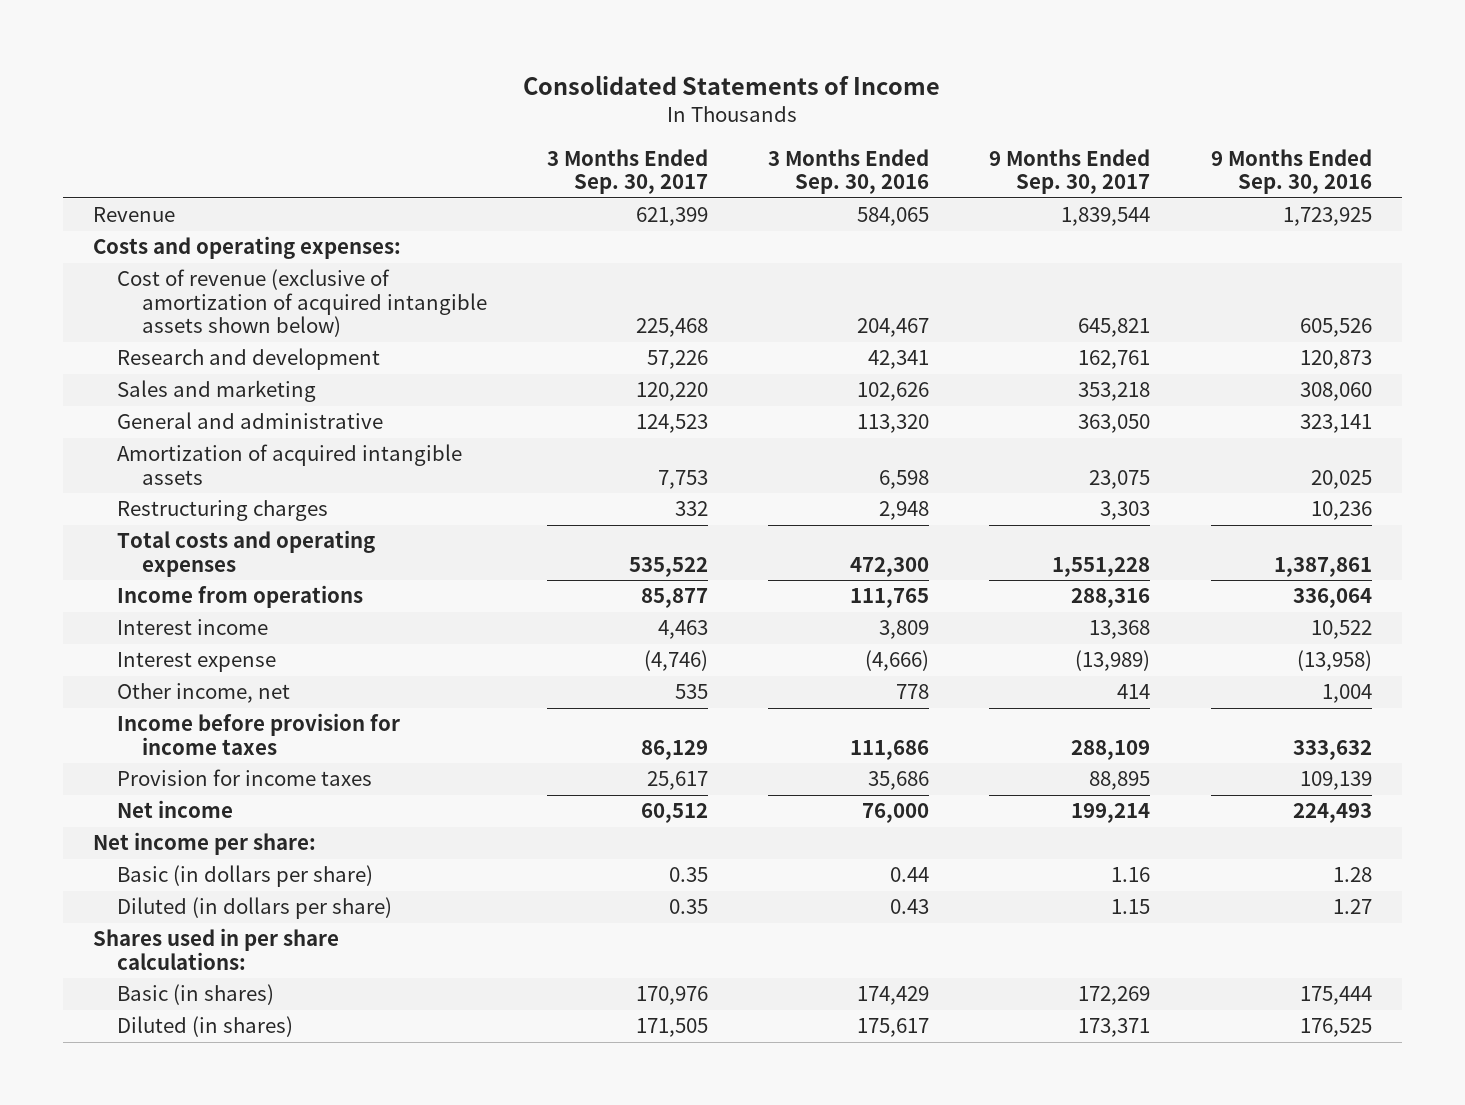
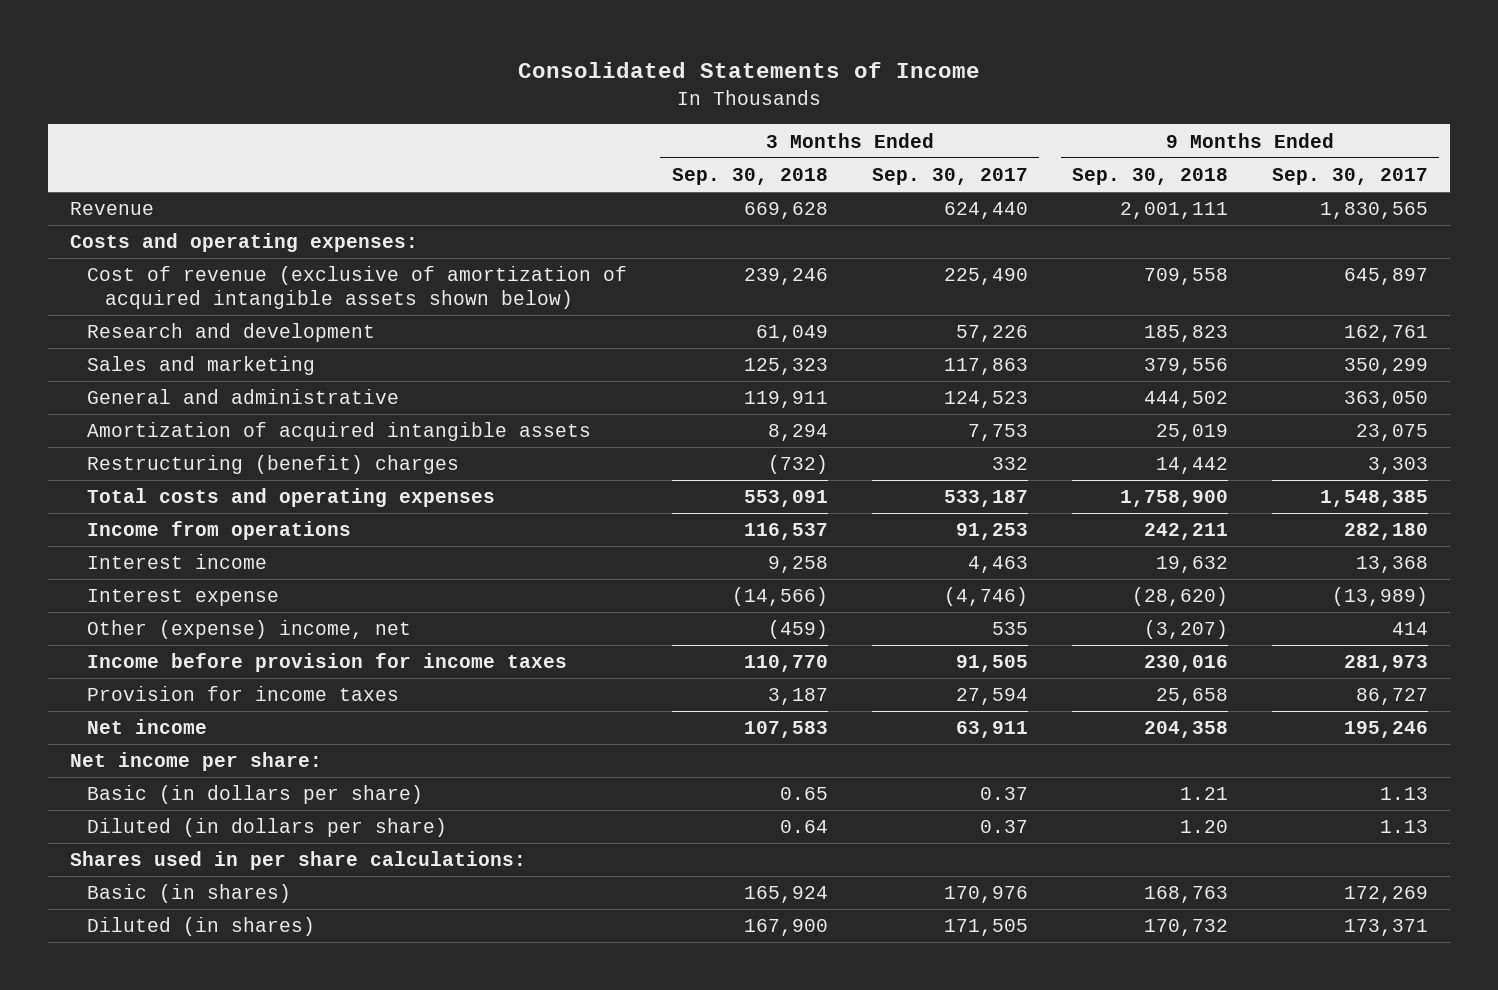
[768,148,930,195] 3 Months Ended Sep. 30, 2016 -> none
[1210,148,1372,195] 9 Months Ended Sep. 30, 2016 -> none
none -> [671,167,828,185] Sep. 30, 2018
none -> [1071,167,1228,185] Sep. 30, 2018
[636,207,709,227] 621,399 -> [943,202,1028,220] 624,440
[1061,207,1151,227] 1,839,544 -> [1319,202,1428,220] 1,830,565
[636,318,709,338] 225,468 -> [943,268,1028,286] 225,490
[1078,318,1151,338] 645,821 -> [1343,268,1428,286] 645,897
[636,382,709,402] 120,220 -> [943,358,1028,376] 117,863
[1078,382,1151,402] 353,218 -> [1343,358,1428,376] 350,299
[117,500,329,522] Restructuring charges -> [87,455,460,475] Restructuring (benefit) charges
[629,556,709,577] 535,522 -> [943,490,1028,508] 533,187
[1052,556,1151,577] 1,551,228 -> [1319,490,1428,508] 1,548,385
[641,588,709,609] 85,877 -> [955,523,1028,541] 91,253
[1071,588,1151,609] 288,316 -> [1343,523,1428,541] 282,180
[117,683,291,704] Other income, net -> [87,620,412,640] Other (expense) income, net
[641,739,709,760] 86,129 -> [955,655,1028,673] 91,505
[1071,739,1151,760] 288,109 -> [1343,655,1428,673] 281,973
[647,771,709,791] 25,617 -> [955,688,1028,706] 27,594
[1089,771,1151,791] 88,895 -> [1355,688,1428,706] 86,727
[641,803,709,824] 60,512 -> [955,721,1028,739] 63,911
[1071,803,1151,824] 199,214 -> [1343,721,1428,739] 195,246
[669,867,709,883] 0.35 -> [979,787,1028,801] 0.37
[1111,867,1151,883] 1.16 -> [1379,787,1428,801] 1.13
[669,899,709,915] 0.35 -> [979,820,1028,834] 0.37
[1111,899,1151,915] 1.15 -> [1379,820,1428,834] 1.13

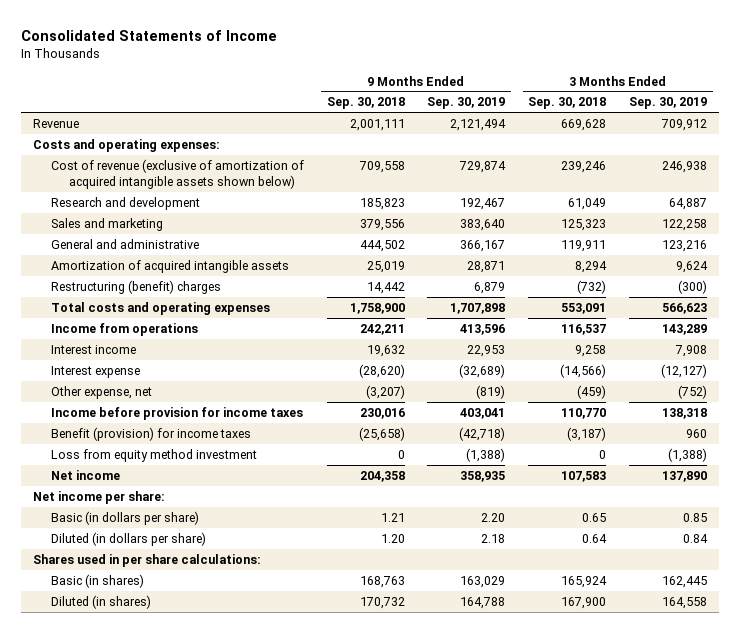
[871,167,1028,185] Sep. 30, 2017 -> none
[1271,167,1428,185] Sep. 30, 2017 -> none
none -> [427,97,506,110] Sep. 30, 2019
none -> [629,97,708,110] Sep. 30, 2019
[87,620,412,640] Other (expense) income, net -> [50,385,152,399] Other expense, net
[87,686,400,702] Provision for income taxes -> [50,426,251,441] Benefit (provision) for income taxes
[767,688,828,706] 3,187 -> [567,426,607,441] (3,187)
[1155,688,1228,706] 25,658 -> [358,426,405,441] (25,658)
none -> [50,448,257,462] Loss from equity method investment

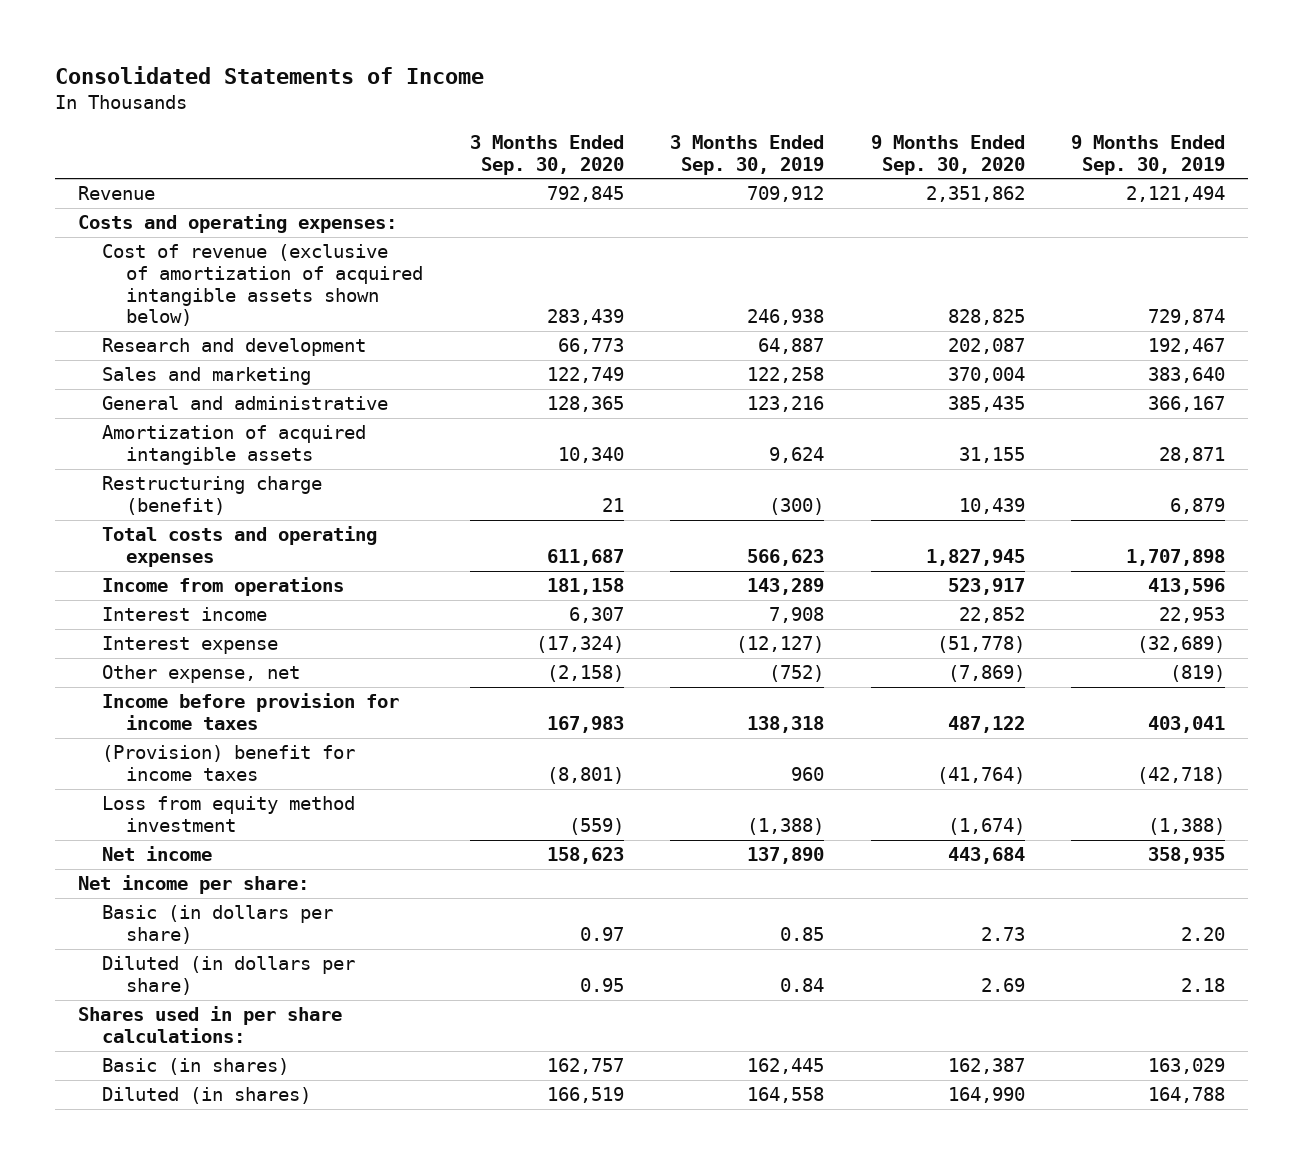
[326,97,405,110] Sep. 30, 2018 -> none
[528,97,607,110] Sep. 30, 2018 -> none
none -> [469,135,624,175] 3 Months Ended Sep. 30, 2020
none -> [870,135,1025,175] 9 Months Ended Sep. 30, 2020
[50,279,221,294] Restructuring (benefit) charges -> [101,476,322,515] Restructuring charge (benefit)
[50,426,251,441] Benefit (provision) for income taxes -> [101,745,355,781] (Provision) benefit for income taxes

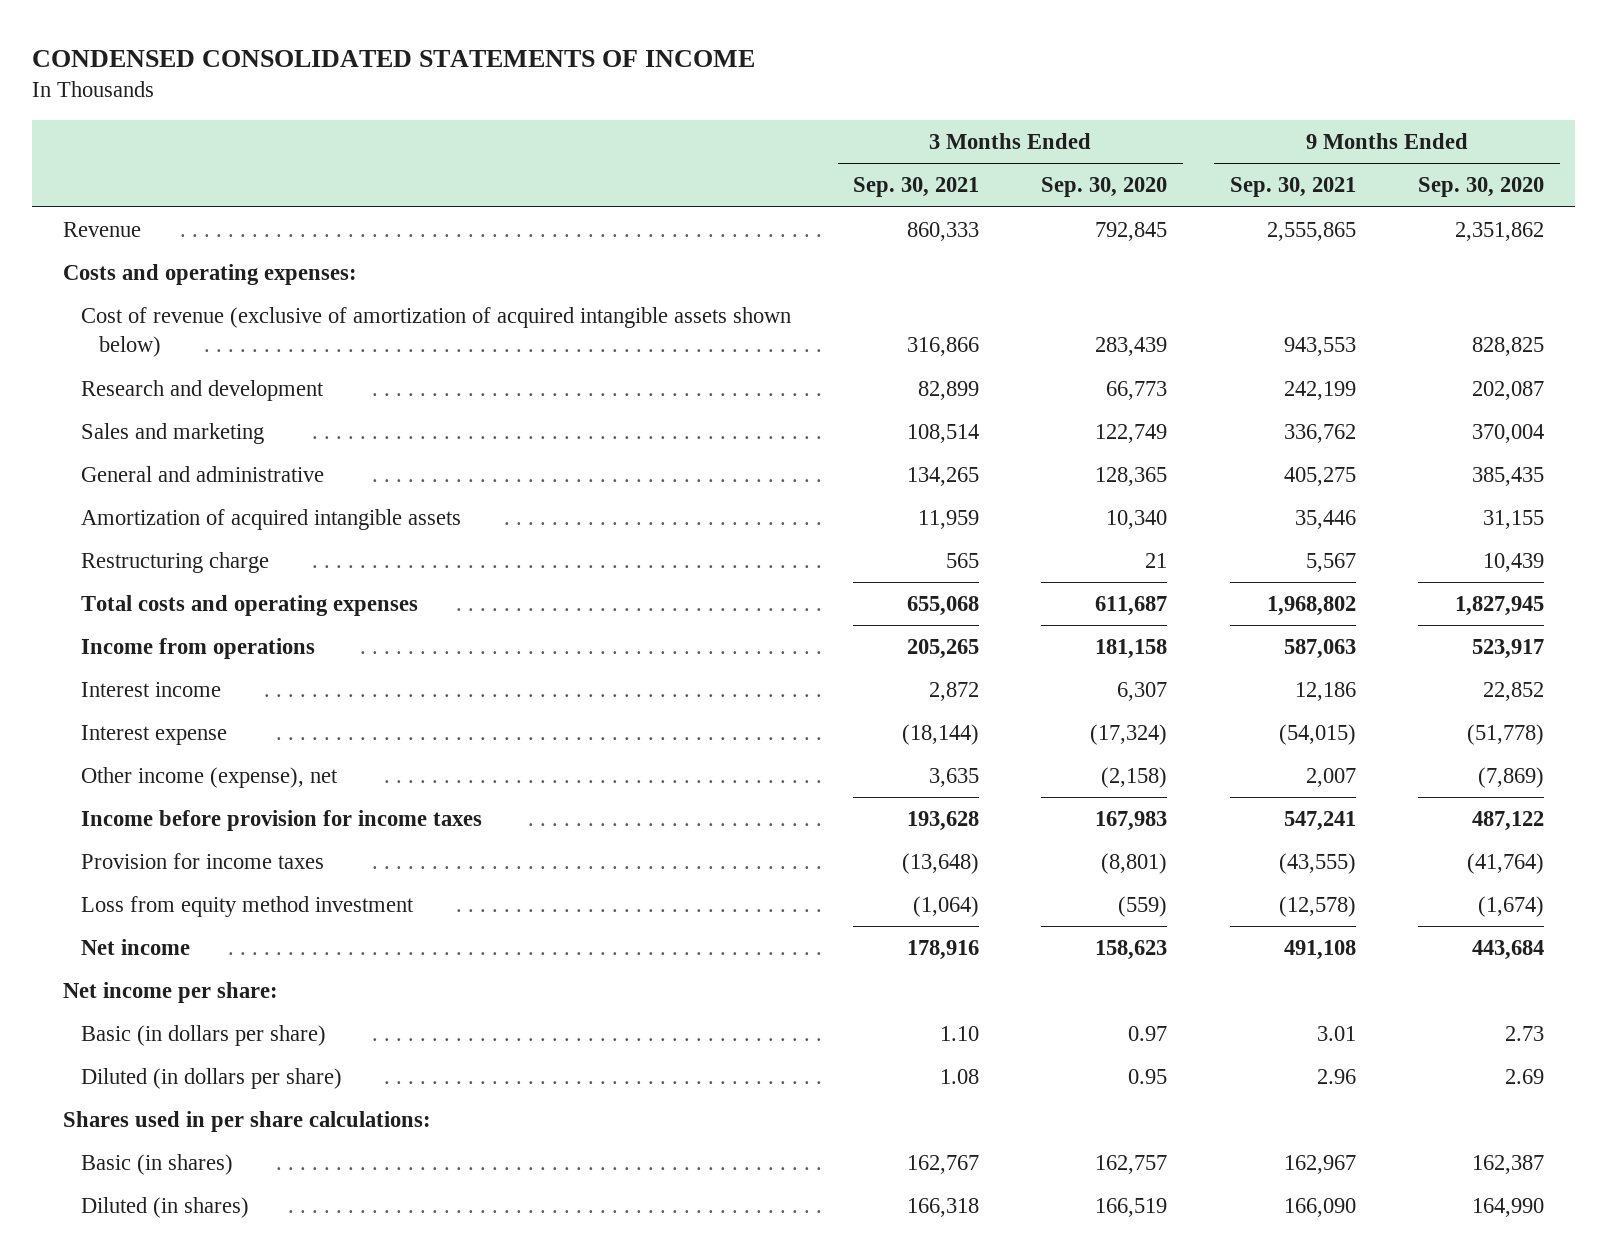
[54,65,484,84] Consolidated Statements of Income -> [31,49,755,67] CONDENSED CONSOLIDATED STATEMENTS OF INCOME
[670,135,825,175] 3 Months Ended Sep. 30, 2019 -> none
[1071,135,1226,175] 9 Months Ended Sep. 30, 2019 -> none
none -> [853,177,980,198] Sep. 30, 2021
none -> [1229,177,1356,198] Sep. 30, 2021
[101,476,322,515] Restructuring charge (benefit) -> [80,552,269,574] Restructuring charge
[101,665,300,684] Other expense, net -> [80,767,338,789] Other income (expense), net
[101,745,355,781] (Provision) benefit for income taxes -> [80,853,324,870] Provision for income taxes

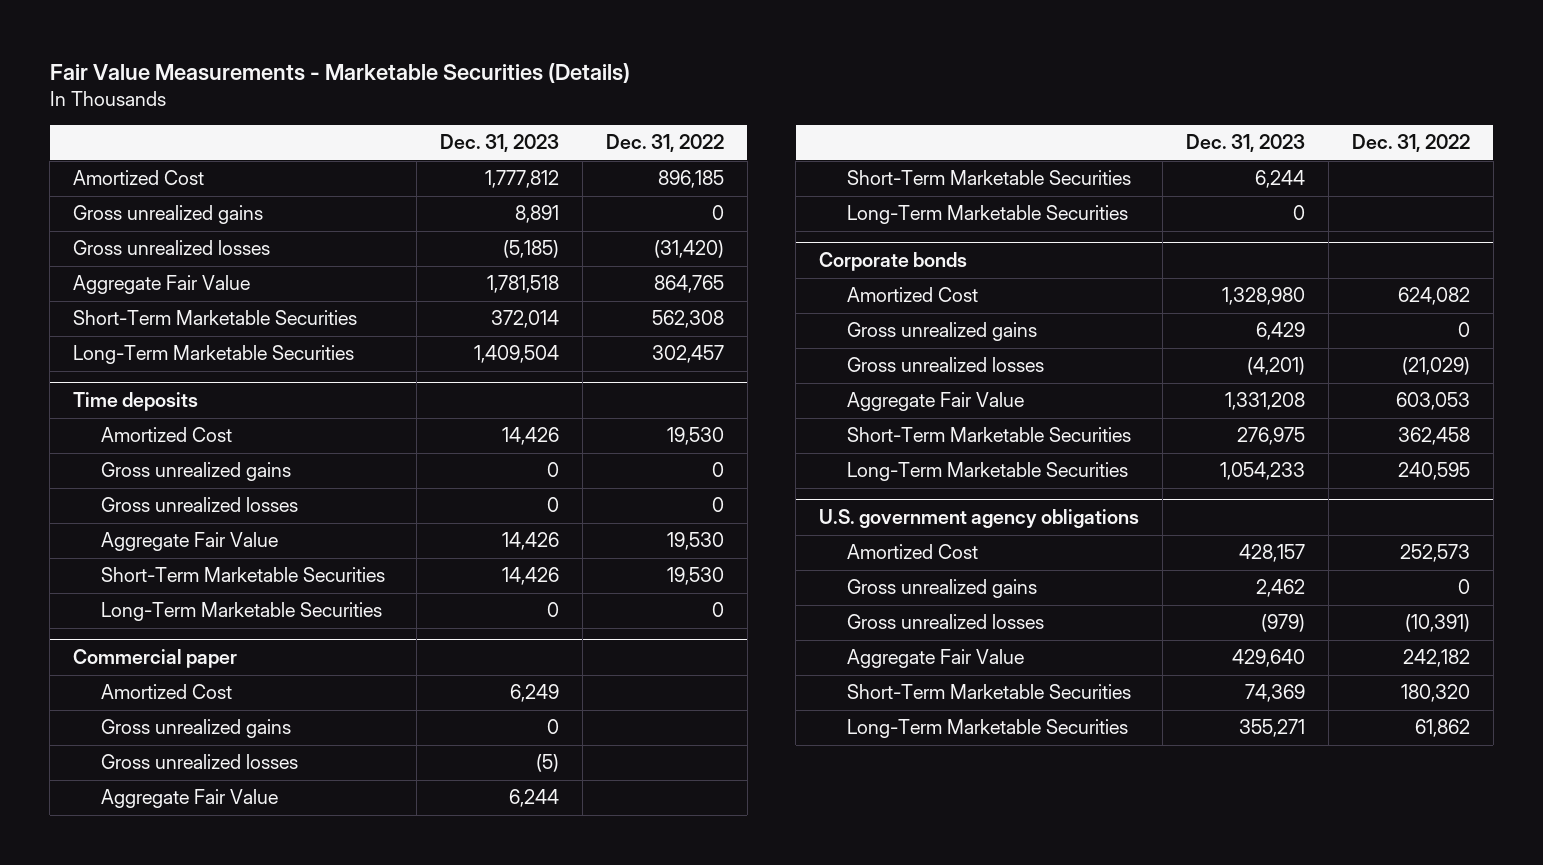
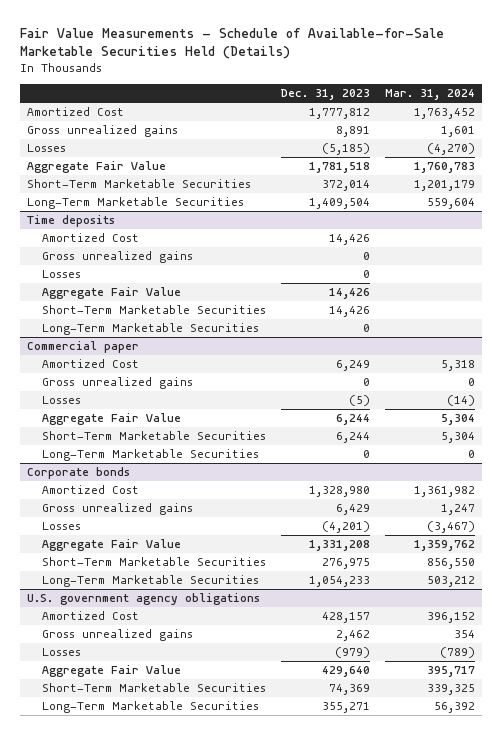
[49,62,630,83] Fair Value Measurements - Marketable Securities (Details) -> [19,28,444,60] Fair Value Measurements - Schedule of Available-for-Sale Marketable Securities Held (Details)
[605,134,724,153] Dec. 31, 2022 -> none
none -> [384,89,475,101] Mar. 31, 2024
[73,240,271,256] Gross unrealized losses -> [27,144,67,153] Losses
[101,497,299,513] Gross unrealized losses -> [42,270,82,279] Losses
[101,754,299,770] Gross unrealized losses -> [42,396,82,405] Losses
[847,357,1045,373] Gross unrealized losses -> [42,522,82,531] Losses
[847,614,1045,630] Gross unrealized losses -> [42,648,82,657] Losses

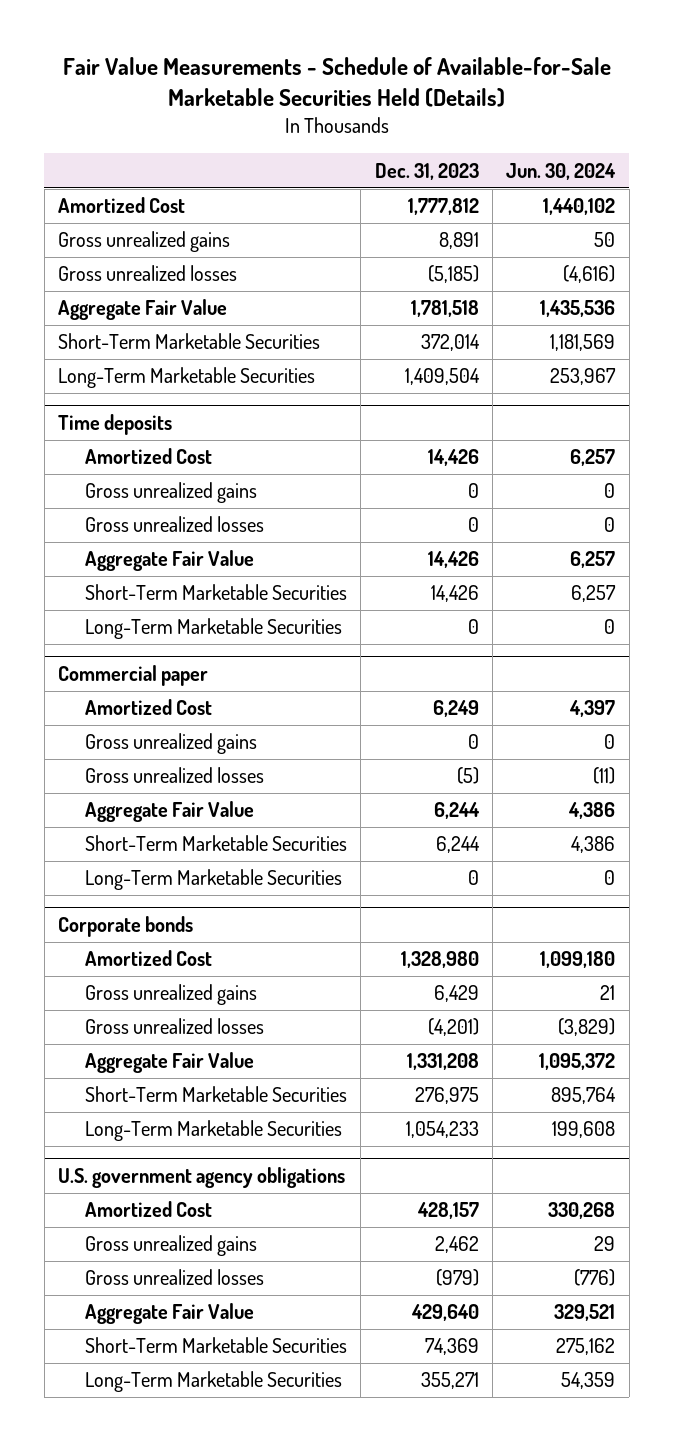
[384,89,475,101] Mar. 31, 2024 -> none
none -> [506,162,617,180] Jun. 30, 2024
[27,144,67,153] Losses -> [58,265,238,282] Gross unrealized losses
[42,270,82,279] Losses -> [85,516,265,533] Gross unrealized losses
[42,396,82,405] Losses -> [85,767,265,784] Gross unrealized losses
[42,522,82,531] Losses -> [85,1018,265,1035] Gross unrealized losses
[42,648,82,657] Losses -> [85,1269,265,1286] Gross unrealized losses

